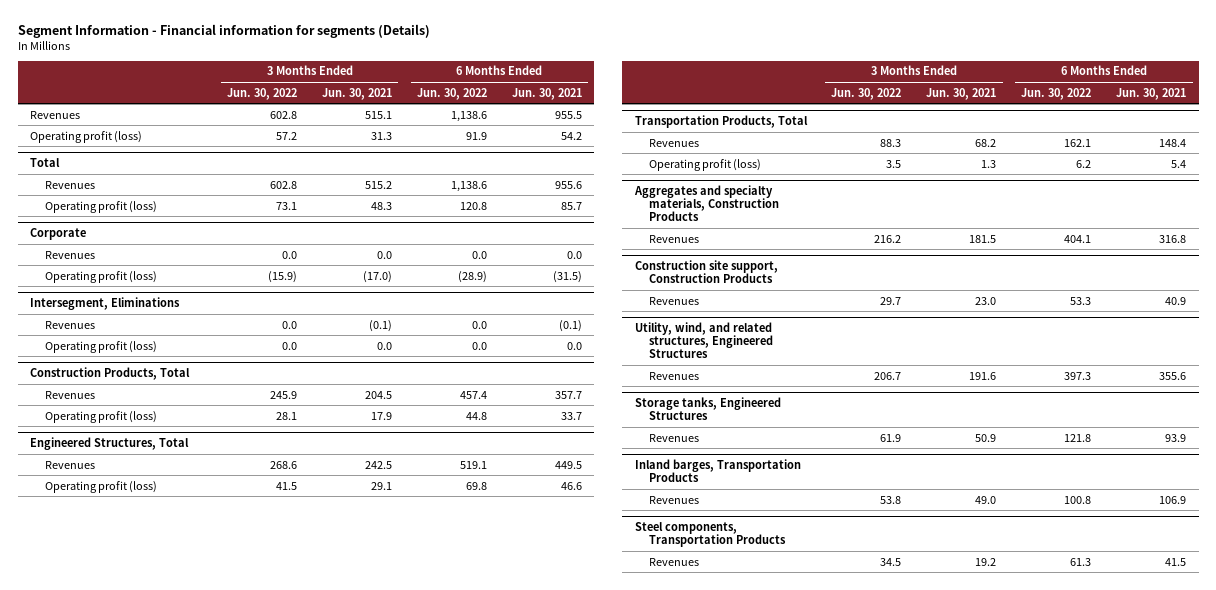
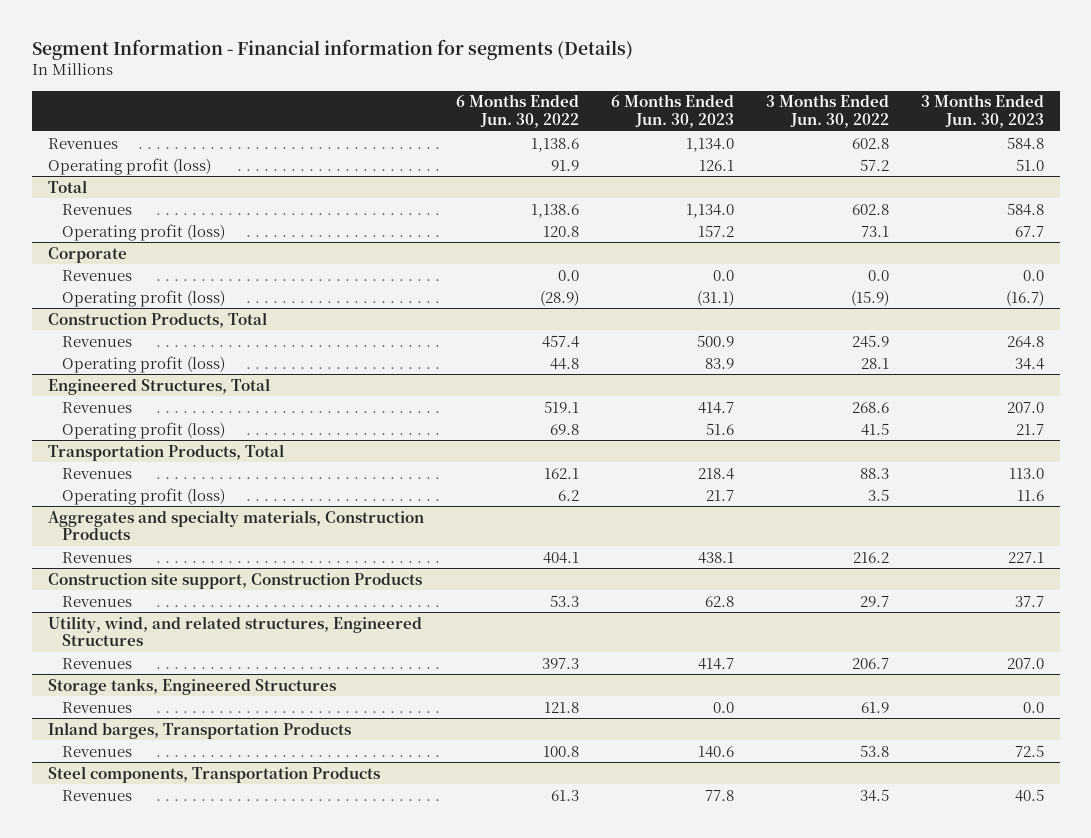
[322,87,393,100] Jun. 30, 2021 -> none
[511,87,582,100] Jun. 30, 2021 -> none
none -> [610,94,734,128] 6 Months Ended Jun. 30, 2023
none -> [920,94,1044,128] 3 Months Ended Jun. 30, 2023
[30,297,181,311] Intersegment, Eliminations -> none
[45,320,96,329] Revenues -> none
[45,340,158,353] Operating profit (loss) -> none

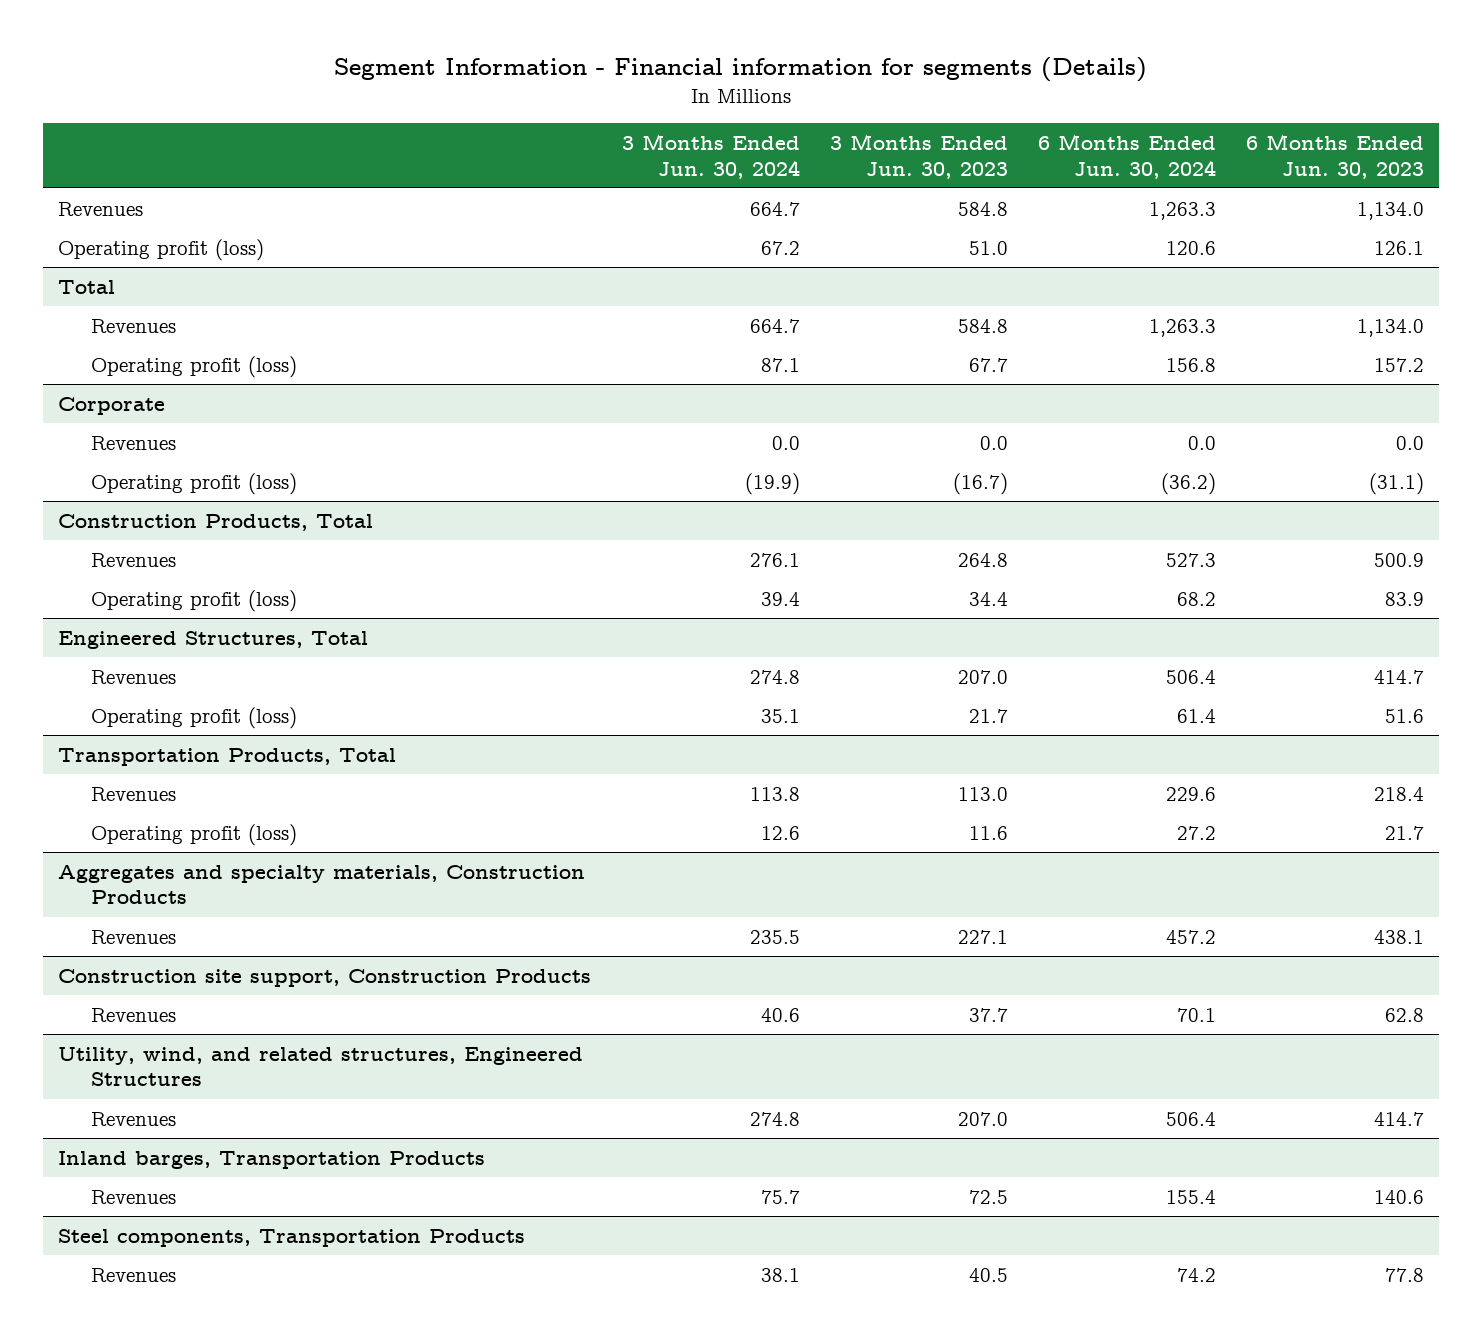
[455,94,579,128] 6 Months Ended Jun. 30, 2022 -> none
[765,94,889,128] 3 Months Ended Jun. 30, 2022 -> none
none -> [621,134,800,179] 3 Months Ended Jun. 30, 2024
none -> [1037,134,1216,179] 6 Months Ended Jun. 30, 2024
[47,677,336,695] Storage tanks, Engineered Structures -> none
[61,701,132,713] Revenues -> none

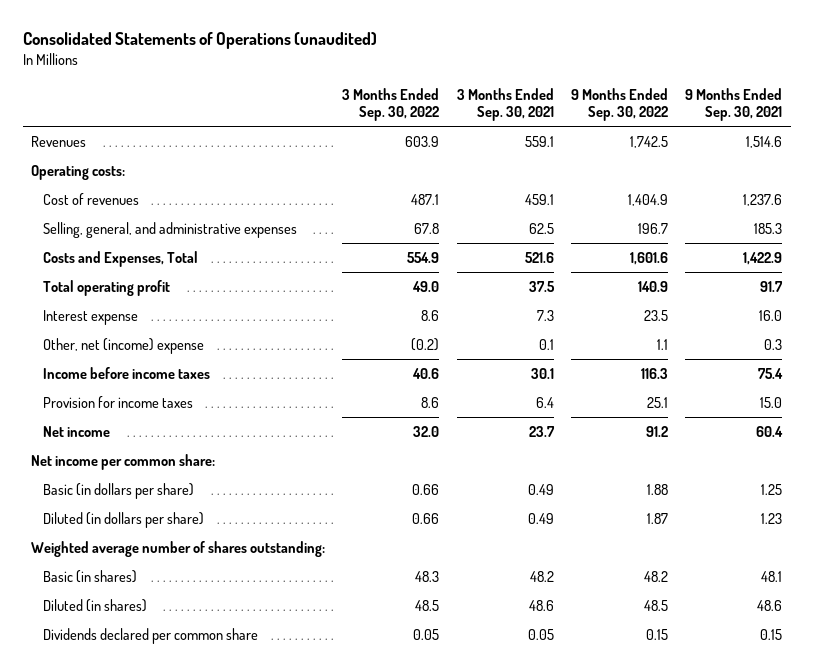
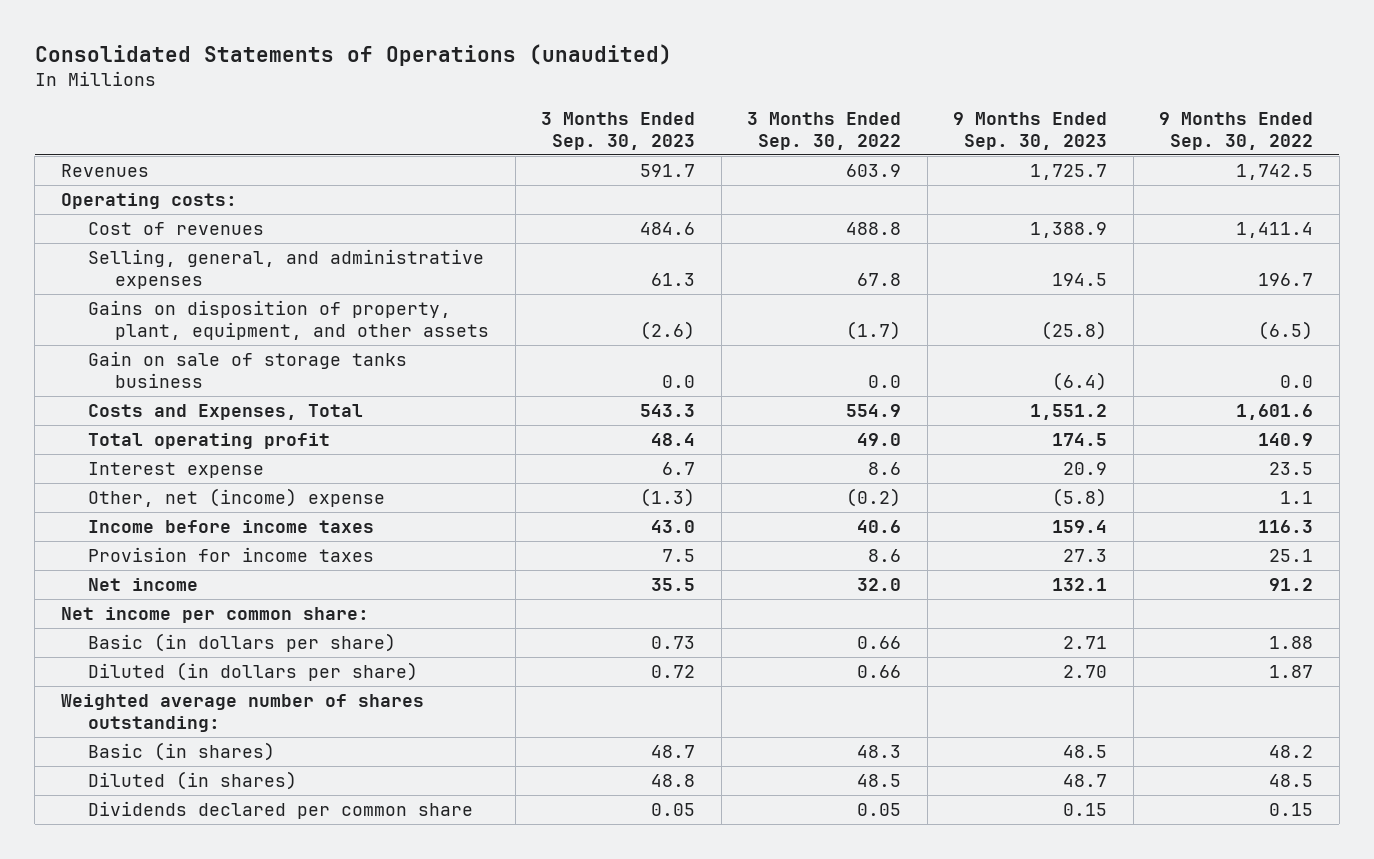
[456,87,554,122] 3 Months Ended Sep. 30, 2021 -> none
[685,87,783,122] 9 Months Ended Sep. 30, 2021 -> none
none -> [541,111,696,150] 3 Months Ended Sep. 30, 2023
none -> [953,111,1108,150] 9 Months Ended Sep. 30, 2023
[411,193,440,205] 487.1 -> [846,222,902,236] 488.8
[628,193,669,206] 1,404.9 -> [1236,222,1314,239] 1,411.4
none -> [87,300,490,341] Gains on disposition of property, plant, equipment, and other assets
none -> [87,351,407,389] Gain on sale of storage tanks business

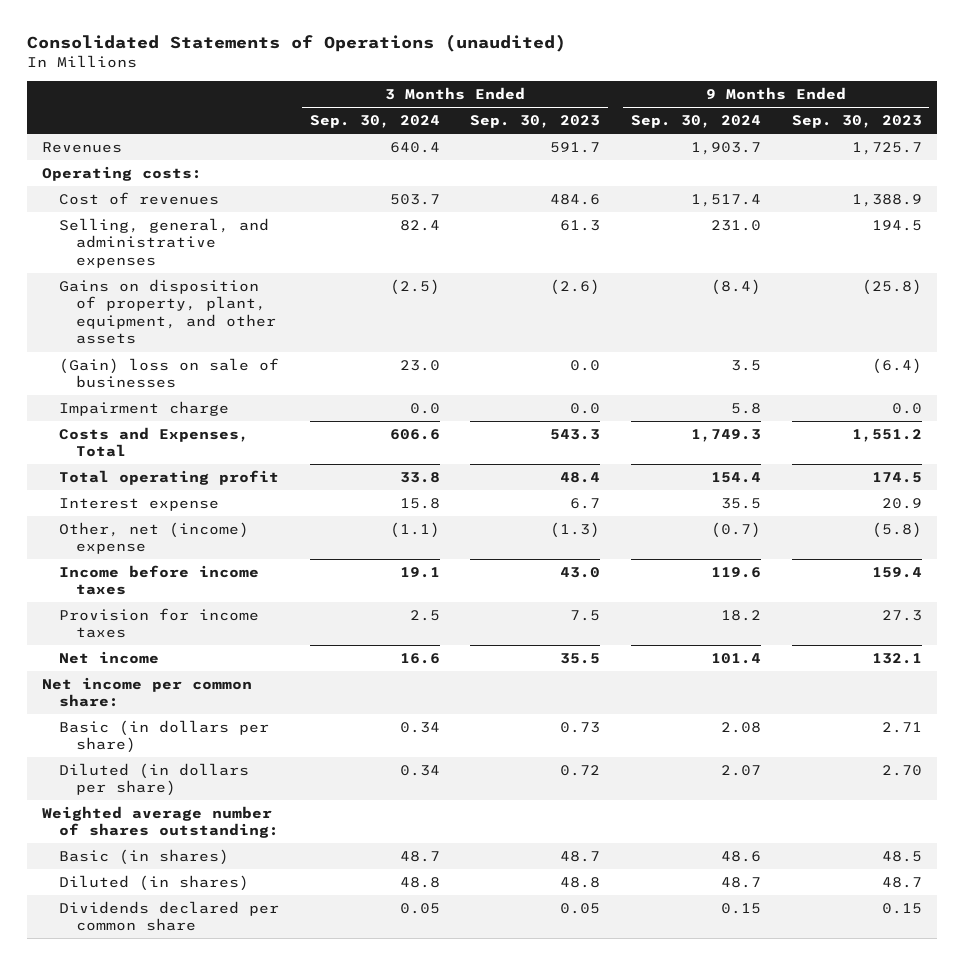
[747,111,902,150] 3 Months Ended Sep. 30, 2022 -> none
[1159,111,1314,150] 9 Months Ended Sep. 30, 2022 -> none
none -> [309,115,440,129] Sep. 30, 2024
none -> [631,115,762,129] Sep. 30, 2024
[87,351,407,389] Gain on sale of storage tanks business -> [58,357,279,389] (Gain) loss on sale of businesses
none -> [58,400,229,416] Impairment charge

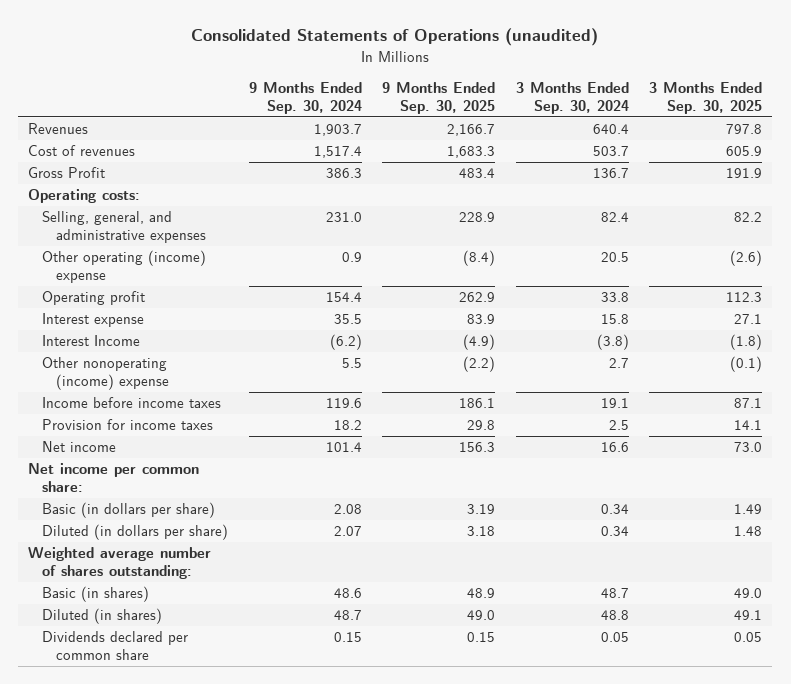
[470,115,601,129] Sep. 30, 2023 -> none
[791,115,922,129] Sep. 30, 2023 -> none
none -> [382,81,496,114] 9 Months Ended Sep. 30, 2025
none -> [649,81,763,114] 3 Months Ended Sep. 30, 2025
none -> [28,167,106,179] Gross Profit
[41,165,202,181] Operating costs: -> [28,189,141,204] Operating costs:
[58,278,276,345] Gains on disposition of property, plant, equipment, and other assets -> none
[58,357,279,389] (Gain) loss on sale of businesses -> none
[58,400,229,416] Impairment charge -> none
[58,426,249,458] Costs and Expenses, Total -> none
none -> [42,250,207,284] Other operating (income) expense
[58,469,279,485] Total operating profit -> [42,291,146,306] Operating profit
none -> [42,335,141,347] Interest Income
[58,521,249,555] Other, net (income) expense -> [42,357,170,391] Other nonoperating (income) expense
[389,521,440,538] (1.1) -> [608,358,629,369] 2.7
[711,521,762,538] (0.7) -> [341,358,362,369] 5.5

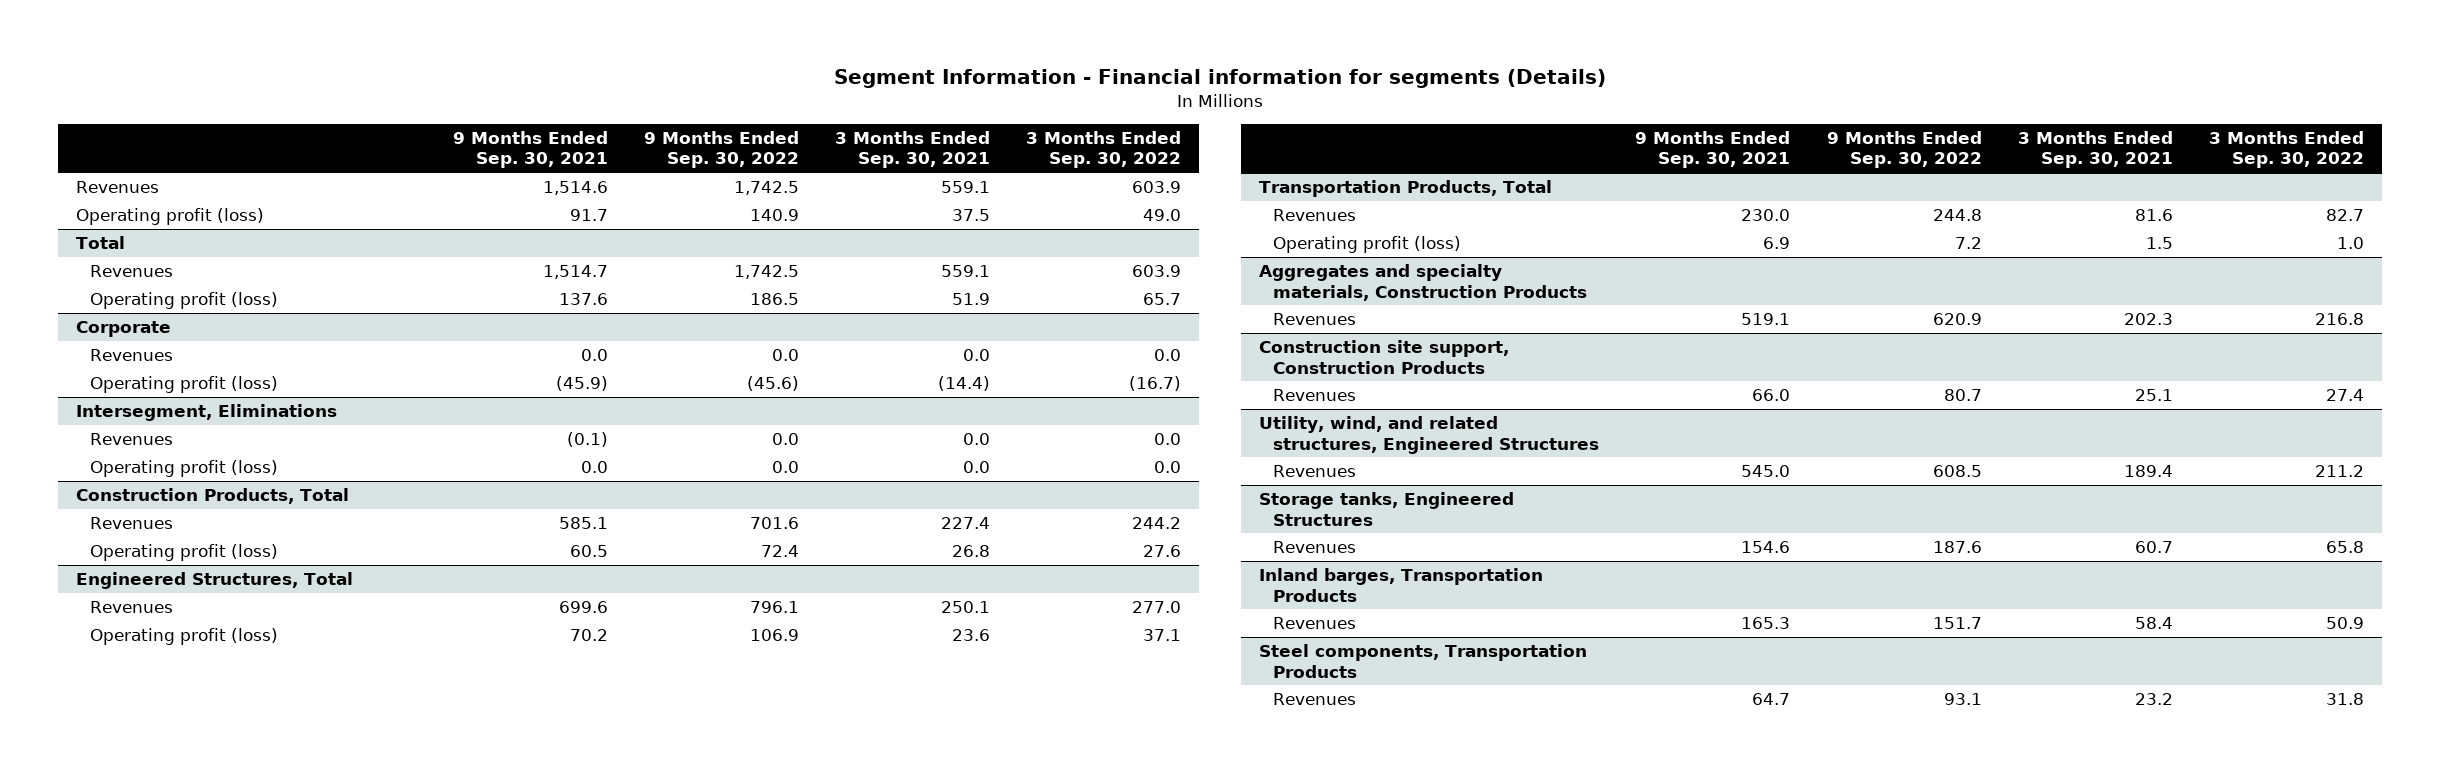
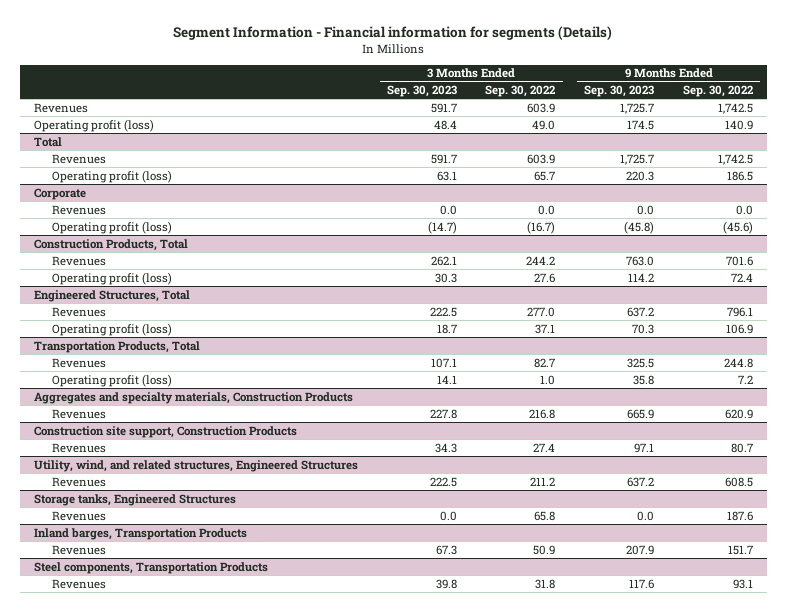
[452,130,608,169] 9 Months Ended Sep. 30, 2021 -> none
[835,130,991,169] 3 Months Ended Sep. 30, 2021 -> none
none -> [386,84,457,97] Sep. 30, 2023
none -> [584,84,655,97] Sep. 30, 2023
[76,404,338,422] Intersegment, Eliminations -> none
[90,433,174,446] Revenues -> none
[90,460,279,478] Operating profit (loss) -> none

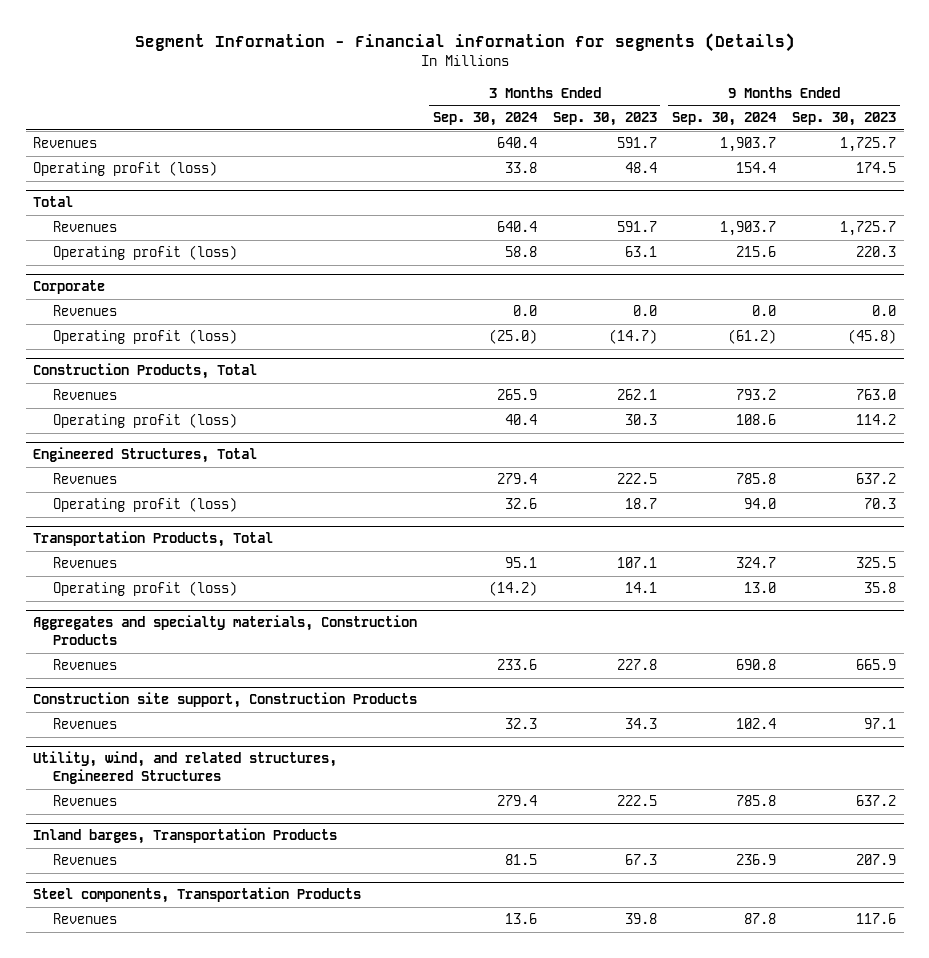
[485,84,556,97] Sep. 30, 2022 -> none
[683,84,754,97] Sep. 30, 2022 -> none
none -> [432,112,538,127] Sep. 30, 2024
none -> [672,112,778,127] Sep. 30, 2024
[33,493,236,506] Storage tanks, Engineered Structures -> none
[51,510,106,521] Revenues -> none

